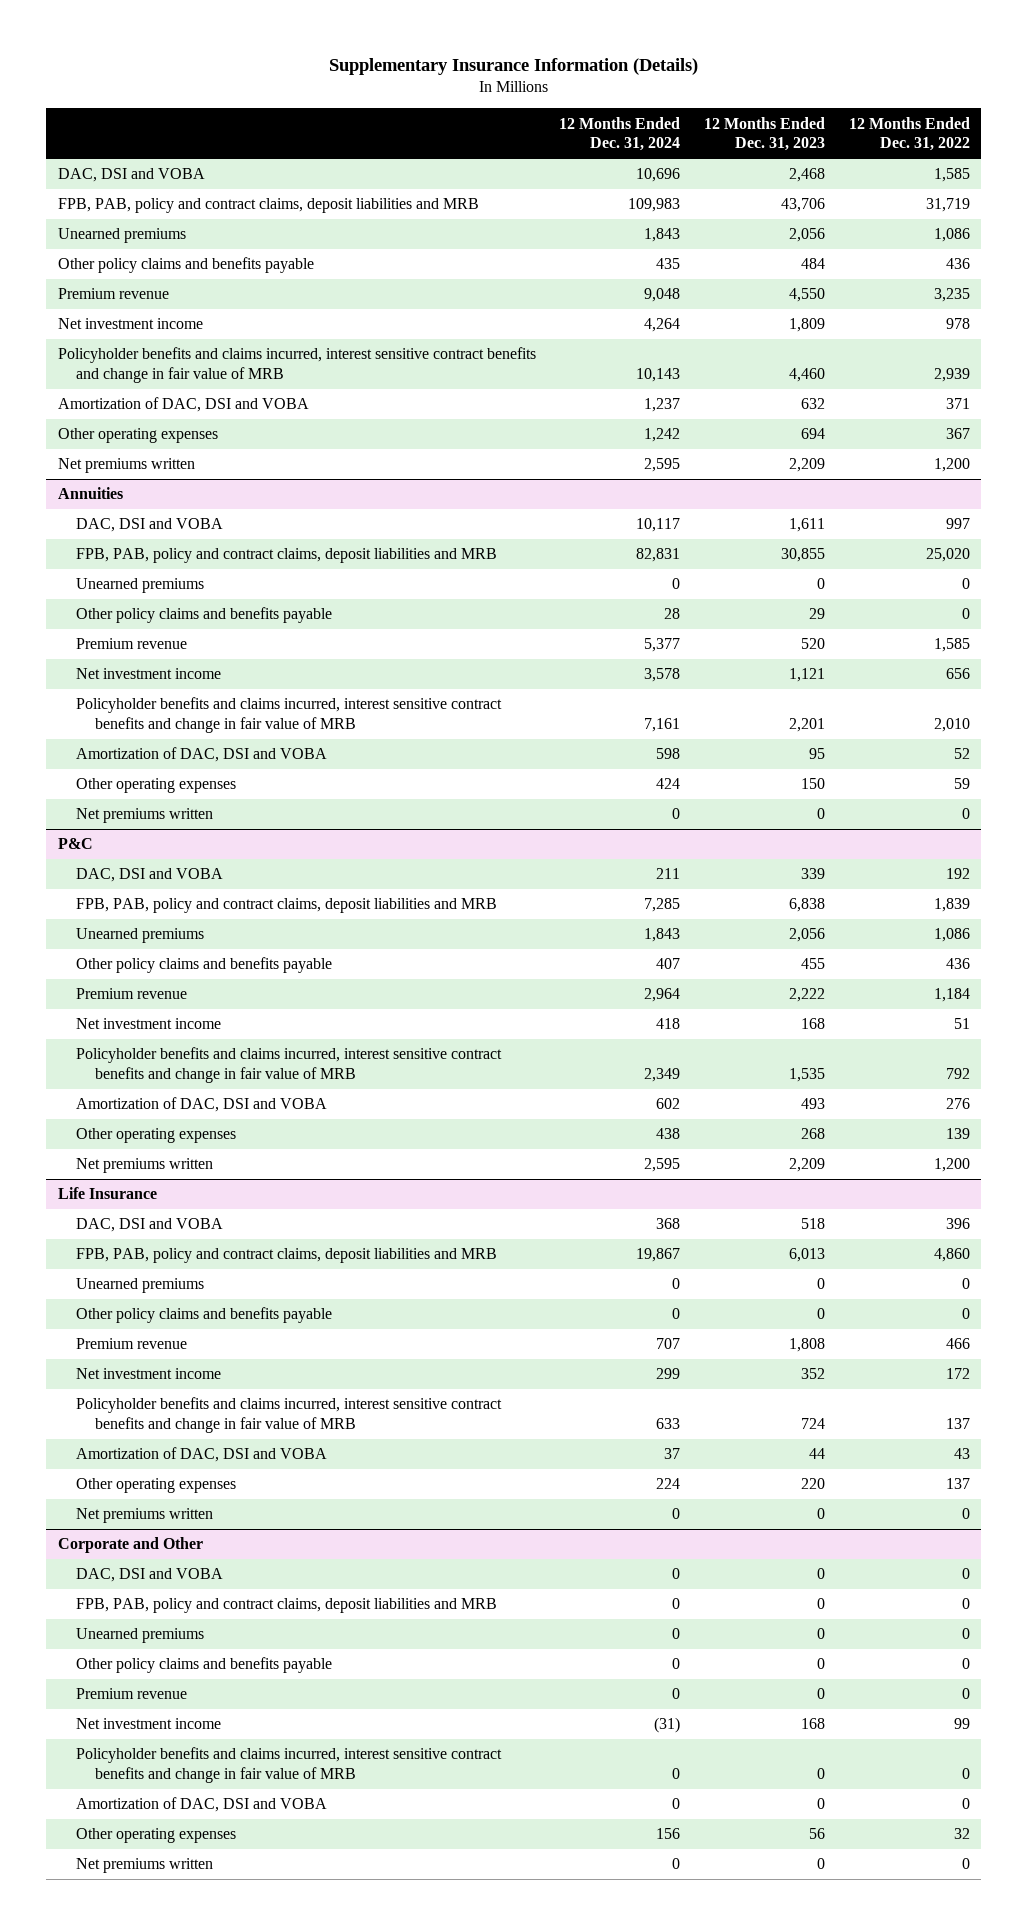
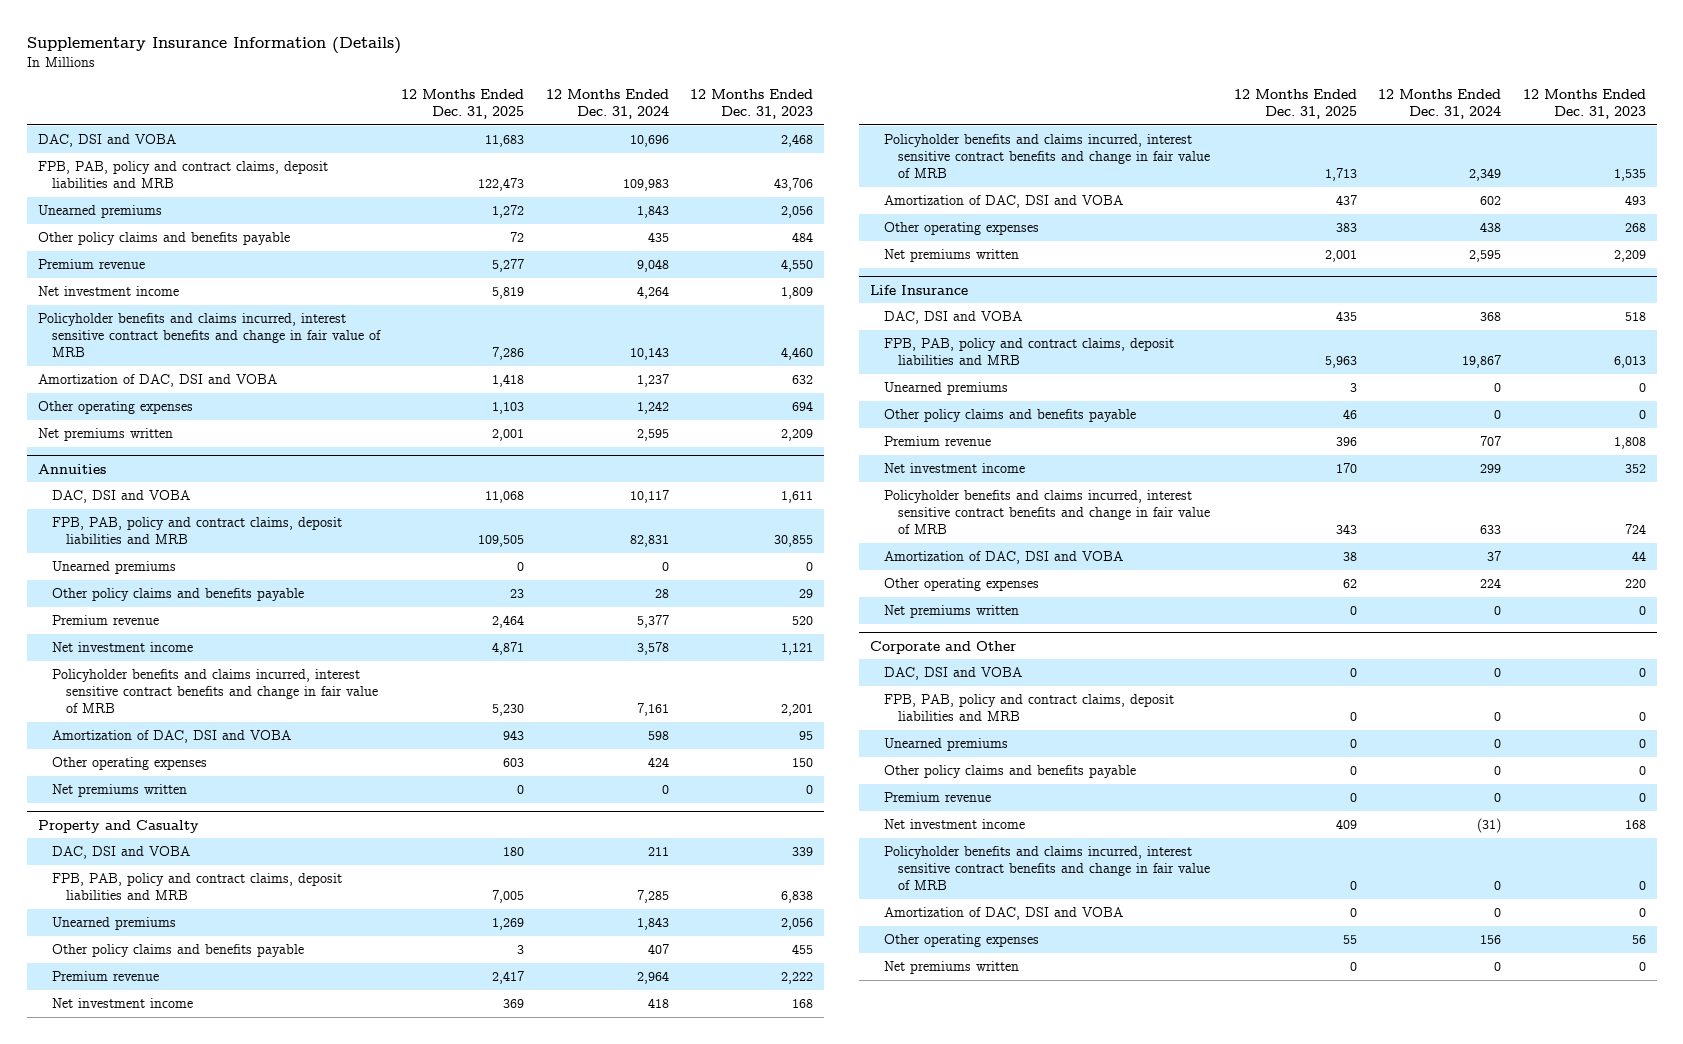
[848,116,970,152] 12 Months Ended Dec. 31, 2022 -> none
none -> [401,89,525,120] 12 Months Ended Dec. 31, 2025
[57,838,93,850] P&C -> [37,819,199,833] Property and Casualty

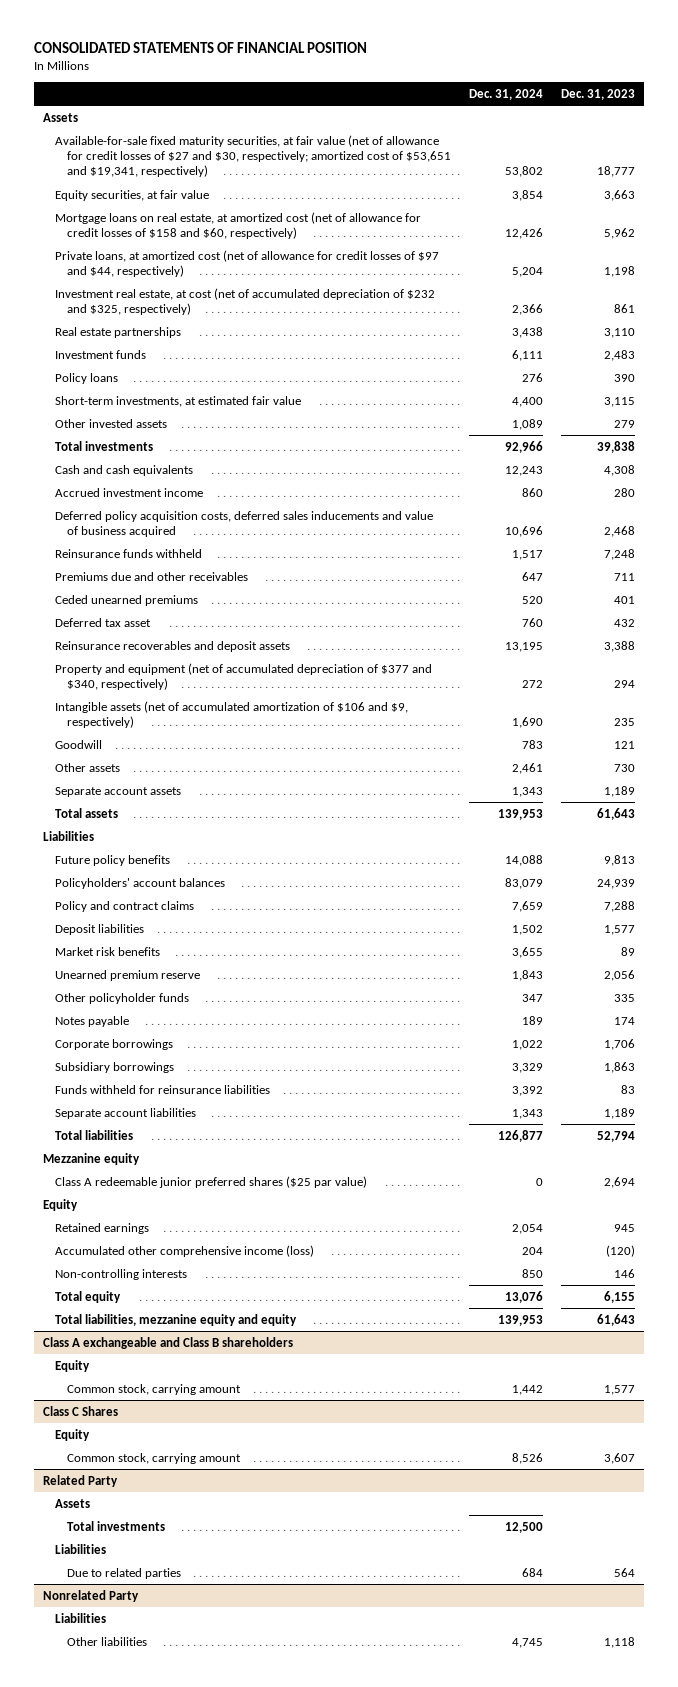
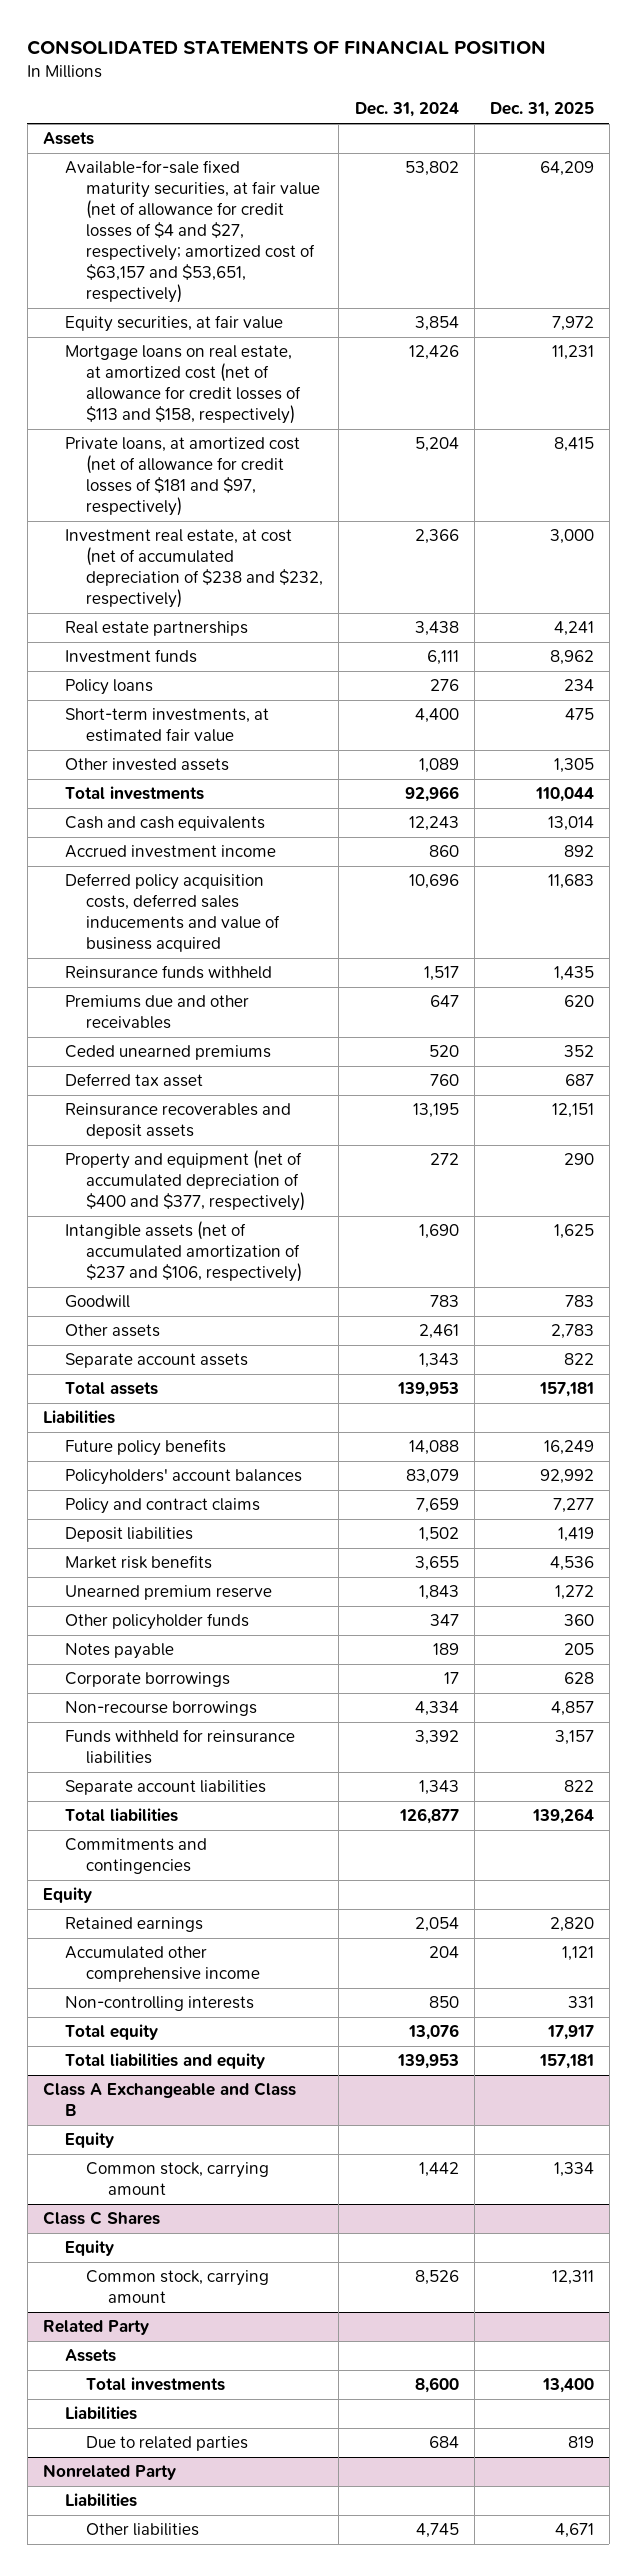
[560,88,635,100] Dec. 31, 2023 -> none
none -> [489,102,594,118] Dec. 31, 2025
[54,134,451,178] Available-for-sale fixed maturity securities, at fair value (net of allowance for credit losses of $27 and $30, respectively; amortized cost of $53,651 and $19,341, respectively) -> [64,160,321,304] Available-for-sale fixed maturity securities, at fair value (net of allowance for credit losses of $4 and $27, respectively; amortized cost of $63,157 and $53,651, respectively)
[54,211,421,239] Mortgage loans on real estate, at amortized cost (net of allowance for credit losses of $158 and $60, respectively) -> [64,345,302,425] Mortgage loans on real estate, at amortized cost (net of allowance for credit losses of $113 and $158, respectively)
[54,249,439,277] Private loans, at amortized cost (net of allowance for credit losses of $97 and $44, respectively) -> [64,437,300,517] Private loans, at amortized cost (net of allowance for credit losses of $181 and $97, respectively)
[54,287,435,315] Investment real estate, at cost (net of accumulated depreciation of $232 and $325, respectively) -> [64,529,324,609] Investment real estate, at cost (net of accumulated depreciation of $238 and $232, respectively)
[54,662,432,690] Property and equipment (net of accumulated depreciation of $377 and $340, respectively) -> [64,1150,306,1212] Property and equipment (net of accumulated depreciation of $400 and $377, respectively)
[54,700,408,728] Intangible assets (net of accumulated amortization of $106 and $9, respectively) -> [64,1221,303,1283] Intangible assets (net of accumulated amortization of $237 and $106, respectively)
[54,1061,174,1073] Subsidiary borrowings -> none
[511,1039,543,1050] 1,022 -> [443,1672,459,1685] 17
none -> [64,1701,257,1717] Non-recourse borrowings
[42,1152,140,1165] Mezzanine equity -> none
[54,1175,367,1188] Class A redeemable junior preferred shares ($25 par value) -> none
none -> [64,1838,207,1875] Commitments and contingencies
[54,1244,314,1257] Accumulated other comprehensive income (loss) -> [64,1946,261,1983] Accumulated other comprehensive income
[54,1313,297,1326] Total liabilities, mezzanine equity and equity -> [64,2053,265,2070] Total liabilities and equity
[42,1336,293,1349] Class A exchangeable and Class B shareholders -> [42,2082,296,2117] Class A Exchangeable and Class B
[504,1521,543,1533] 12,500 -> [414,2377,459,2394] 8,600

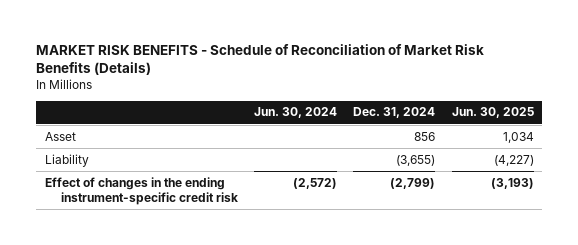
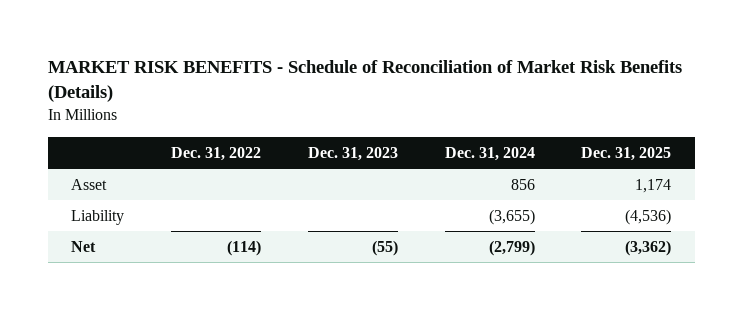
[254,107,338,119] Jun. 30, 2024 -> none
[451,107,534,119] Jun. 30, 2025 -> none
none -> [171,146,262,161] Dec. 31, 2022
none -> [307,146,398,161] Dec. 31, 2023
none -> [581,146,672,161] Dec. 31, 2025
[44,176,238,205] Effect of changes in the ending instrument-specific credit risk -> [71,240,97,252] Net

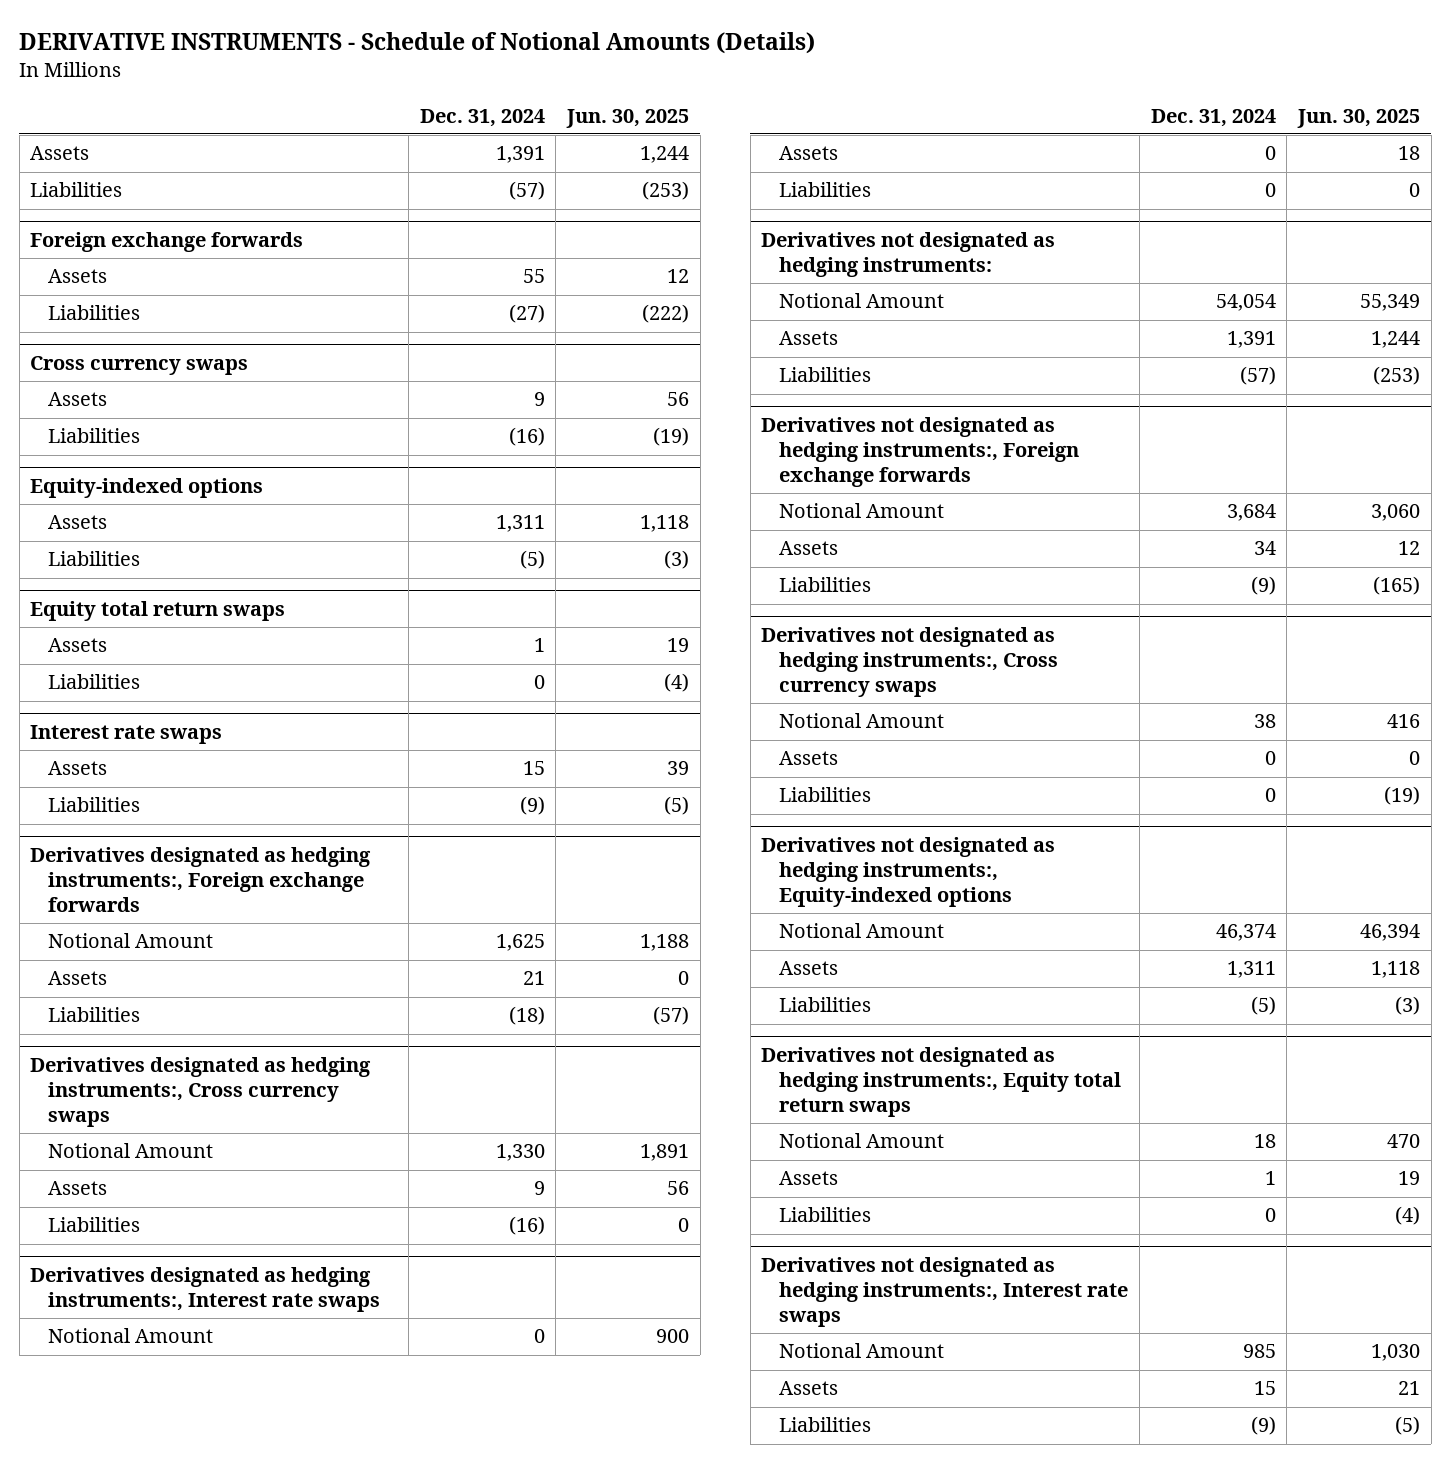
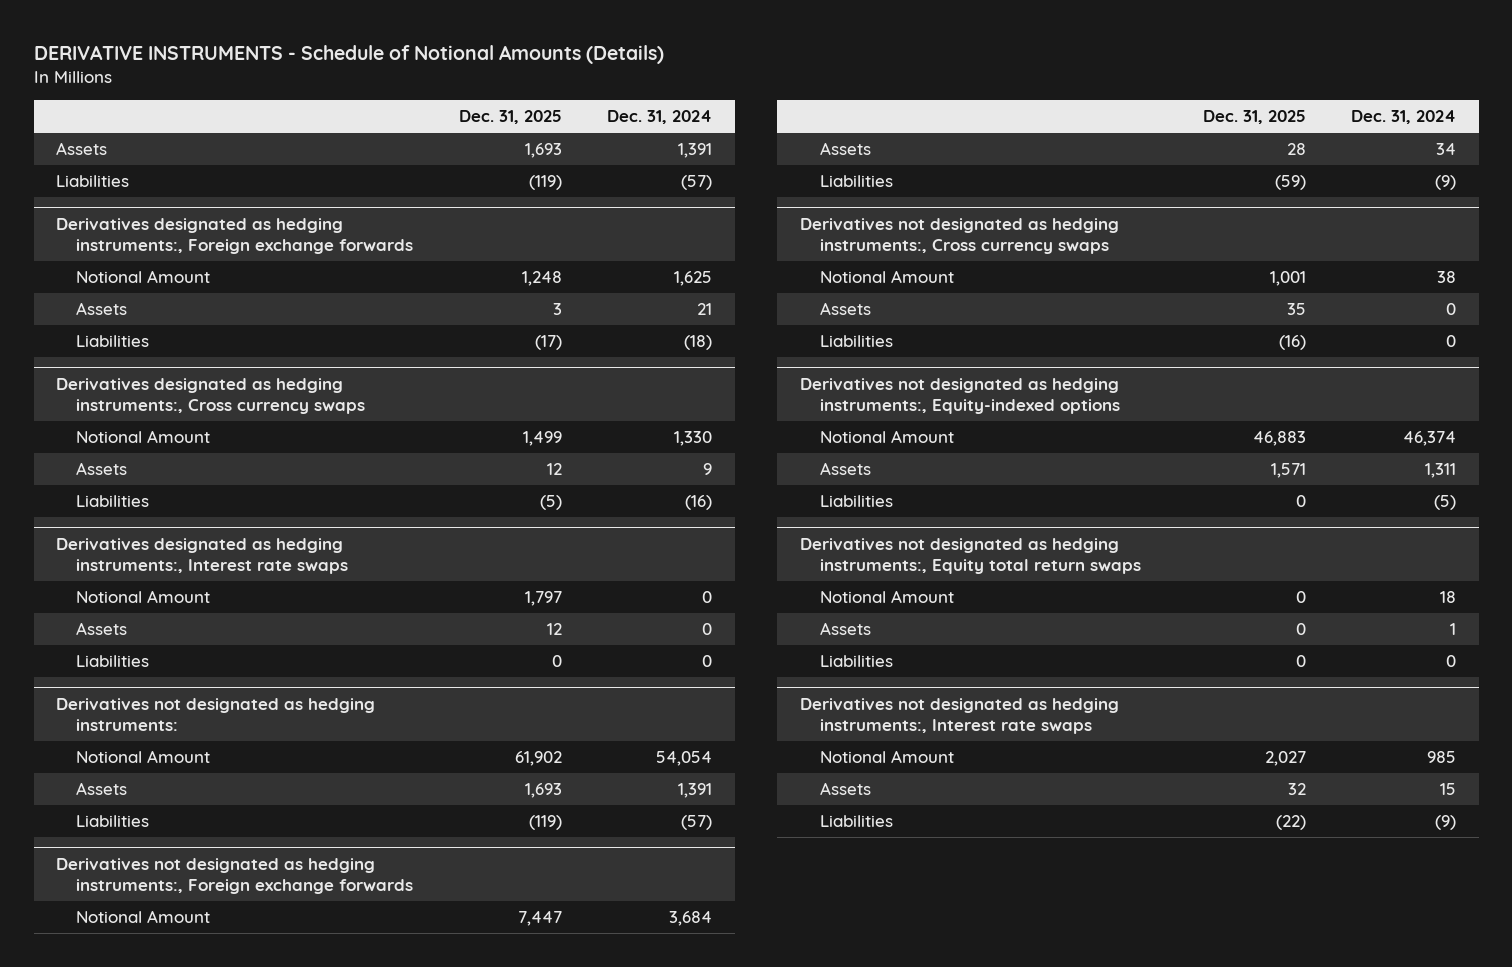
[565,108,689,128] Jun. 30, 2025 -> none
none -> [458,110,562,125] Dec. 31, 2025
[30,231,304,252] Foreign exchange forwards -> none
[48,269,108,284] Assets -> none
[48,305,141,321] Liabilities -> none
[30,355,249,375] Cross currency swaps -> none
[48,392,108,407] Assets -> none
[48,428,141,444] Liabilities -> none
[30,477,264,498] Equity-indexed options -> none
[48,515,108,530] Assets -> none
[48,551,141,567] Liabilities -> none
[30,600,286,621] Equity total return swaps -> none
[48,638,108,653] Assets -> none
[48,674,141,690] Liabilities -> none
[30,724,223,744] Interest rate swaps -> none
[48,761,108,776] Assets -> none
[48,797,141,813] Liabilities -> none

